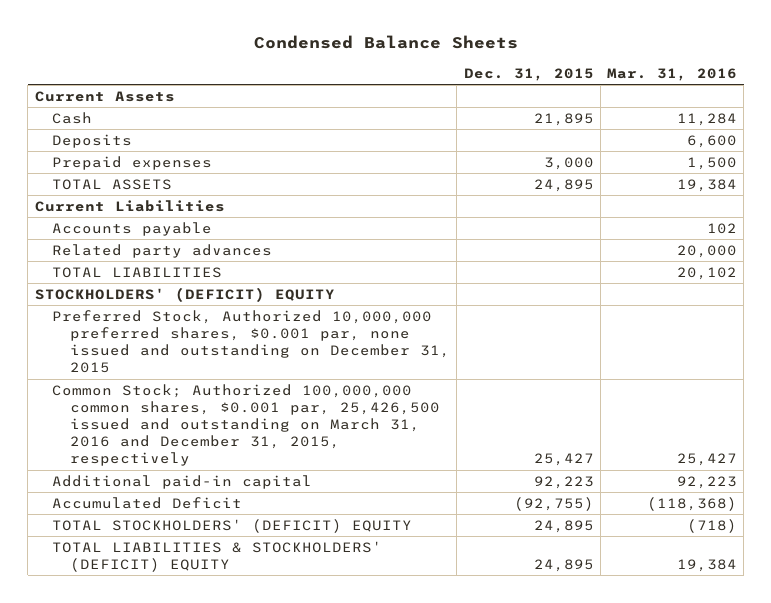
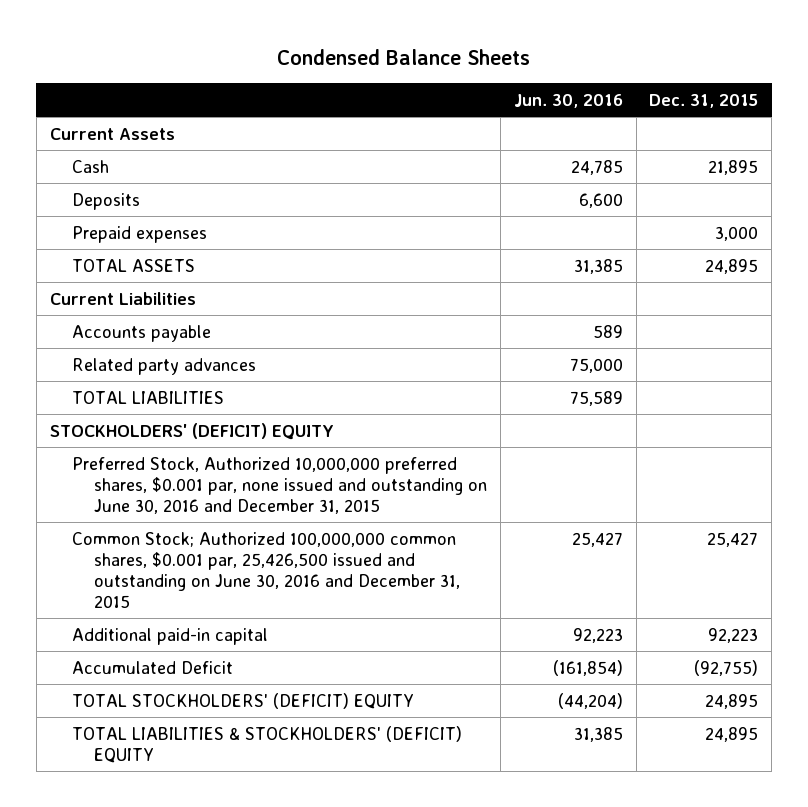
[606,67,737,81] Mar. 31, 2016 -> none
none -> [513,93,623,108] Jun. 30, 2016
[52,309,451,374] Preferred Stock, Authorized 10,000,000 preferred shares, $0.001 par, none issued and outstanding on December 31, 2015 -> [72,456,488,514] Preferred Stock, Authorized 10,000,000 preferred shares, $0.001 par, none issued and outstanding on June 30, 2016 and December 31, 2015
[52,383,441,467] Common Stock; Authorized 100,000,000 common shares, $0.001 par, 25,426,500 issued and outstanding on March 31, 2016 and December 31, 2015, respectively -> [72,531,461,608] Common Stock; Authorized 100,000,000 common shares, $0.001 par, 25,426,500 issued and outstanding on June 30, 2016 and December 31, 2015

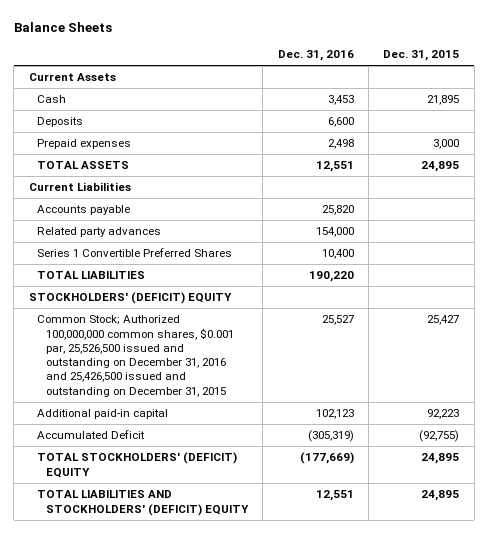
[277,48,531,65] Condensed Balance Sheets -> [13,21,112,32] Balance Sheets
[513,93,623,108] Jun. 30, 2016 -> none
none -> [277,50,354,62] Dec. 31, 2016
none -> [37,248,233,258] Series 1 Convertible Preferred Shares
[72,456,488,514] Preferred Stock, Authorized 10,000,000 preferred shares, $0.001 par, none issued and outstanding on June 30, 2016 and December 31, 2015 -> none
[72,531,461,608] Common Stock; Authorized 100,000,000 common shares, $0.001 par, 25,426,500 issued and outstanding on June 30, 2016 and December 31, 2015 -> [37,315,235,397] Common Stock; Authorized 100,000,000 common shares, $0.001 par, 25,526,500 issued and outstanding on December 31, 2016 and 25,426,500 issued and outstanding on December 31, 2015
[72,725,463,763] TOTAL LIABILITIES & STOCKHOLDERS' (DEFICIT) EQUITY -> [37,490,250,516] TOTAL LIABILITIES AND STOCKHOLDERS' (DEFICIT) EQUITY

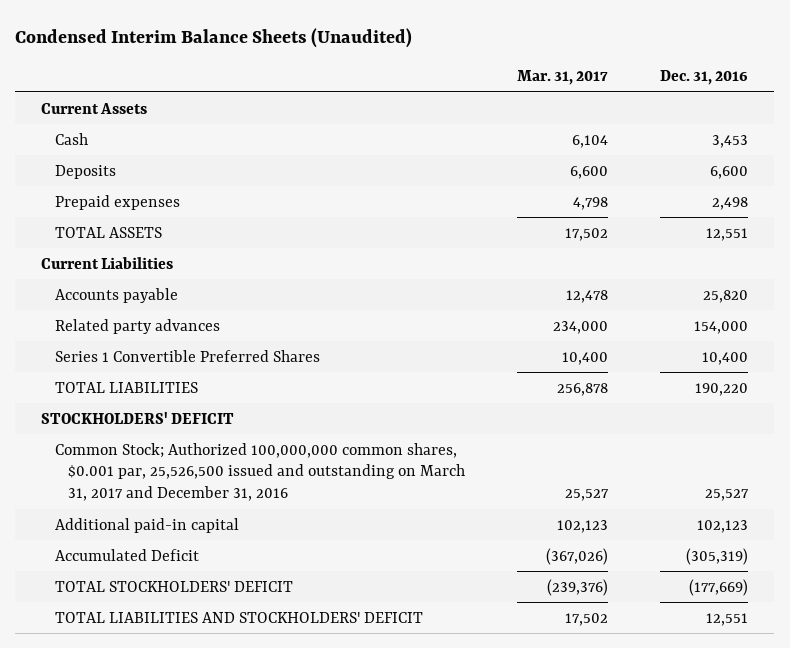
[13,21,112,32] Balance Sheets -> [15,27,413,48] Condensed Interim Balance Sheets (Unaudited)
[383,50,460,62] Dec. 31, 2015 -> none
none -> [517,70,609,86] Mar. 31, 2017
[28,292,232,305] STOCKHOLDERS' (DEFICIT) EQUITY -> [41,411,235,424] STOCKHOLDERS' DEFICIT
[37,315,235,397] Common Stock; Authorized 100,000,000 common shares, $0.001 par, 25,526,500 issued and outstanding on December 31, 2016 and 25,426,500 issued and outstanding on December 31, 2015 -> [54,442,466,501] Common Stock; Authorized 100,000,000 common shares, $0.001 par, 25,526,500 issued and outstanding on March 31, 2017 and December 31, 2016
[37,452,238,478] TOTAL STOCKHOLDERS' (DEFICIT) EQUITY -> [54,580,293,592] TOTAL STOCKHOLDERS' DEFICIT
[37,490,250,516] TOTAL LIABILITIES AND STOCKHOLDERS' (DEFICIT) EQUITY -> [54,611,423,623] TOTAL LIABILITIES AND STOCKHOLDERS' DEFICIT

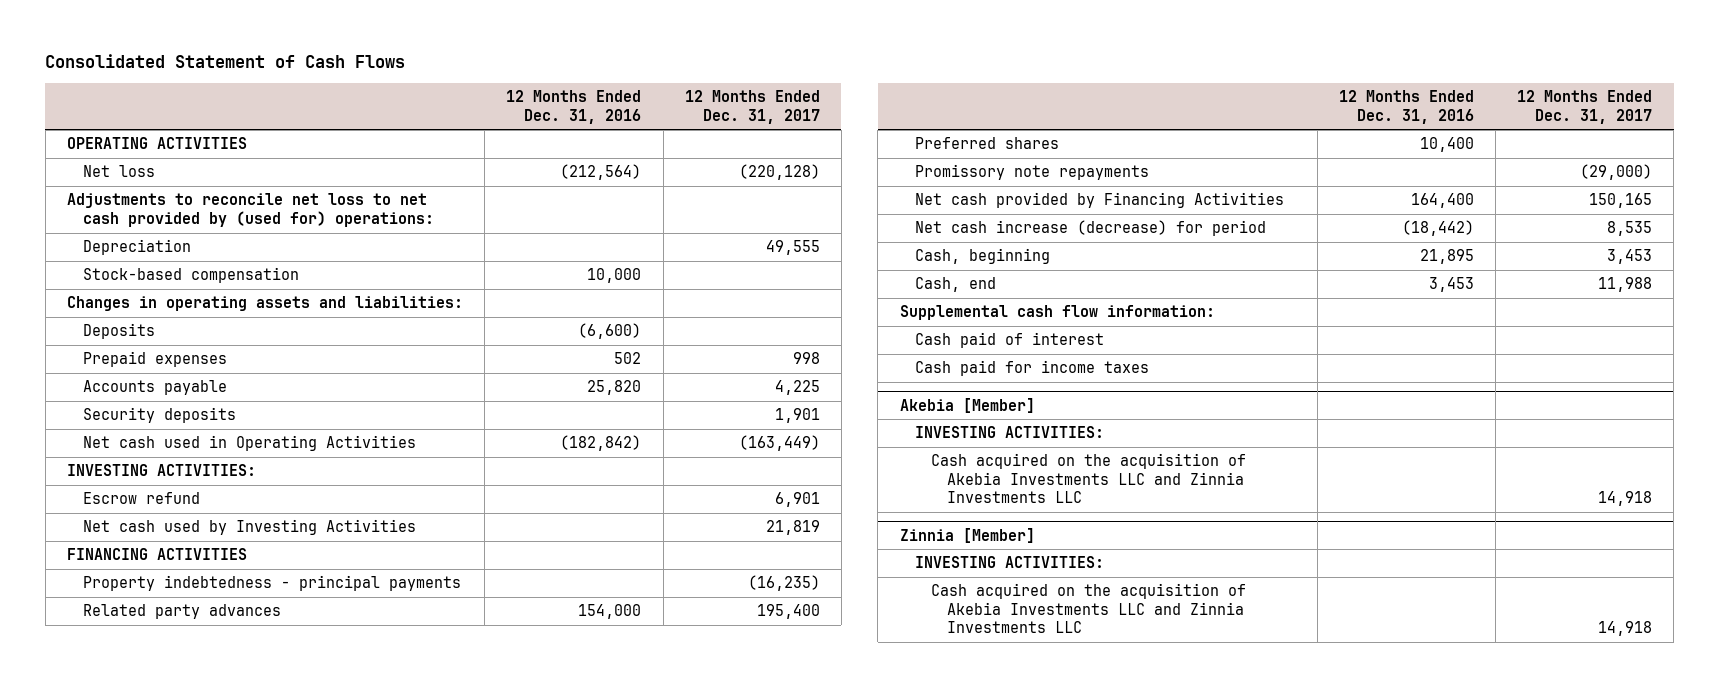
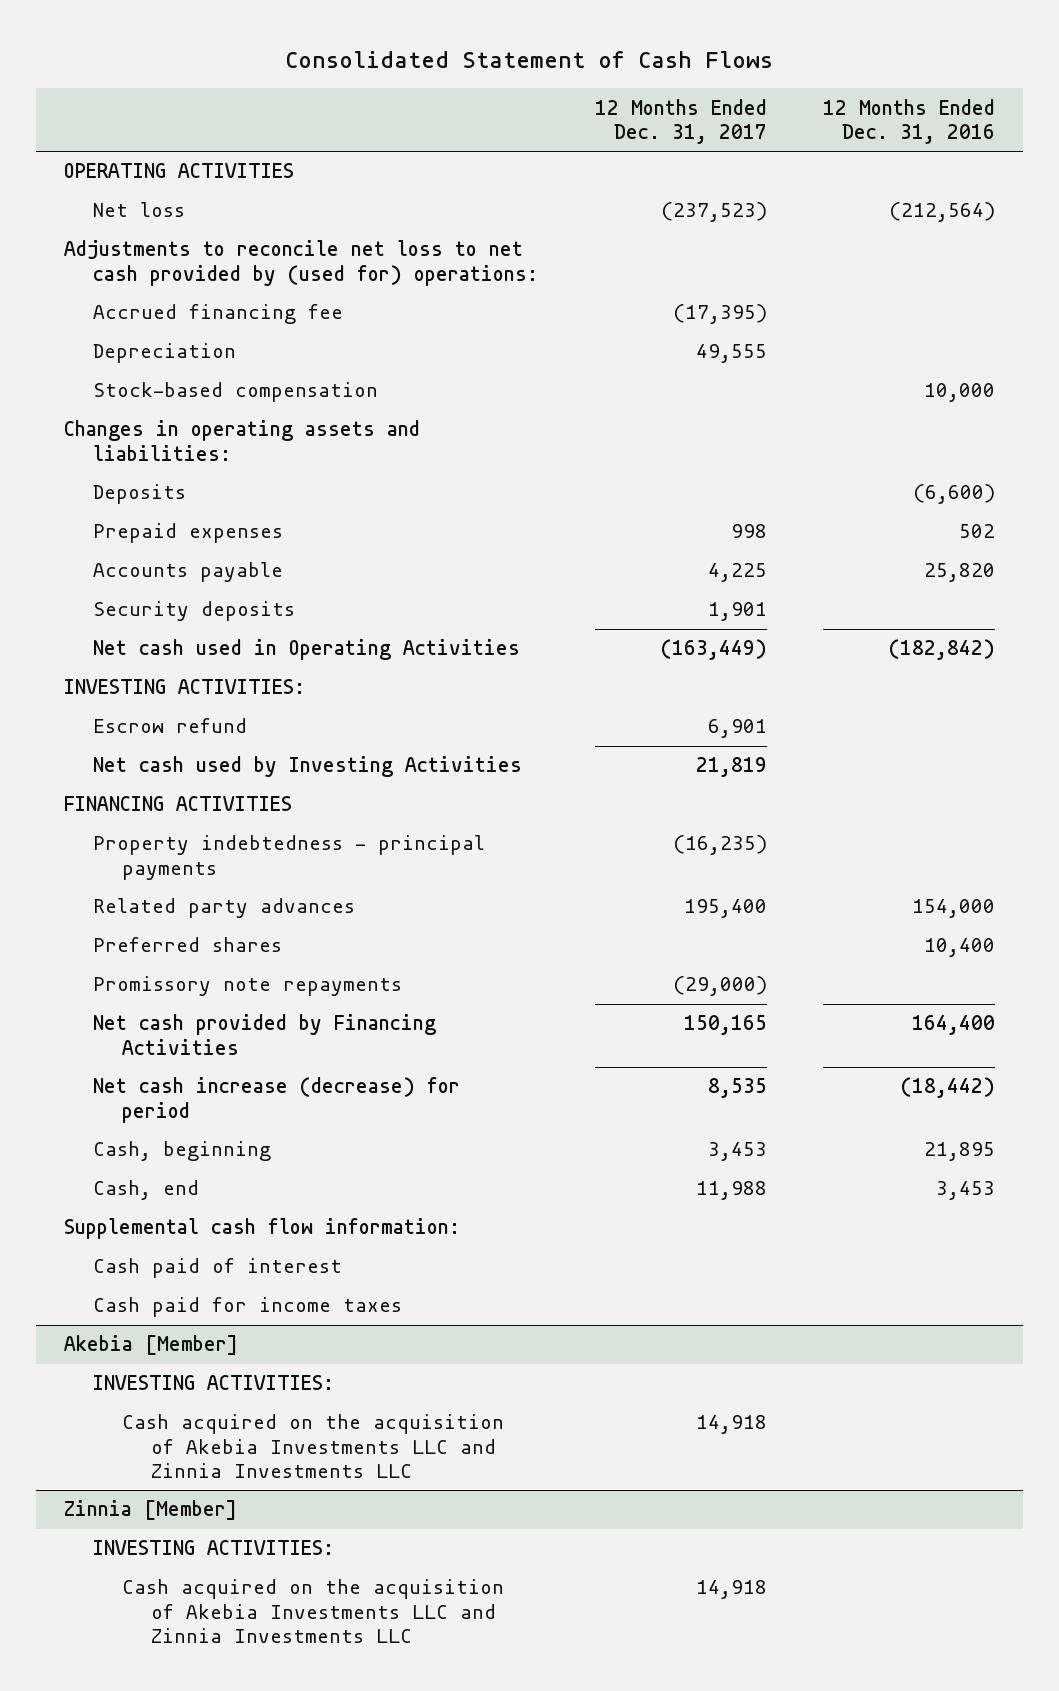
[738,164,820,181] (220,128) -> [660,202,767,223] (237,523)
none -> [93,304,344,325] Accrued financing fee

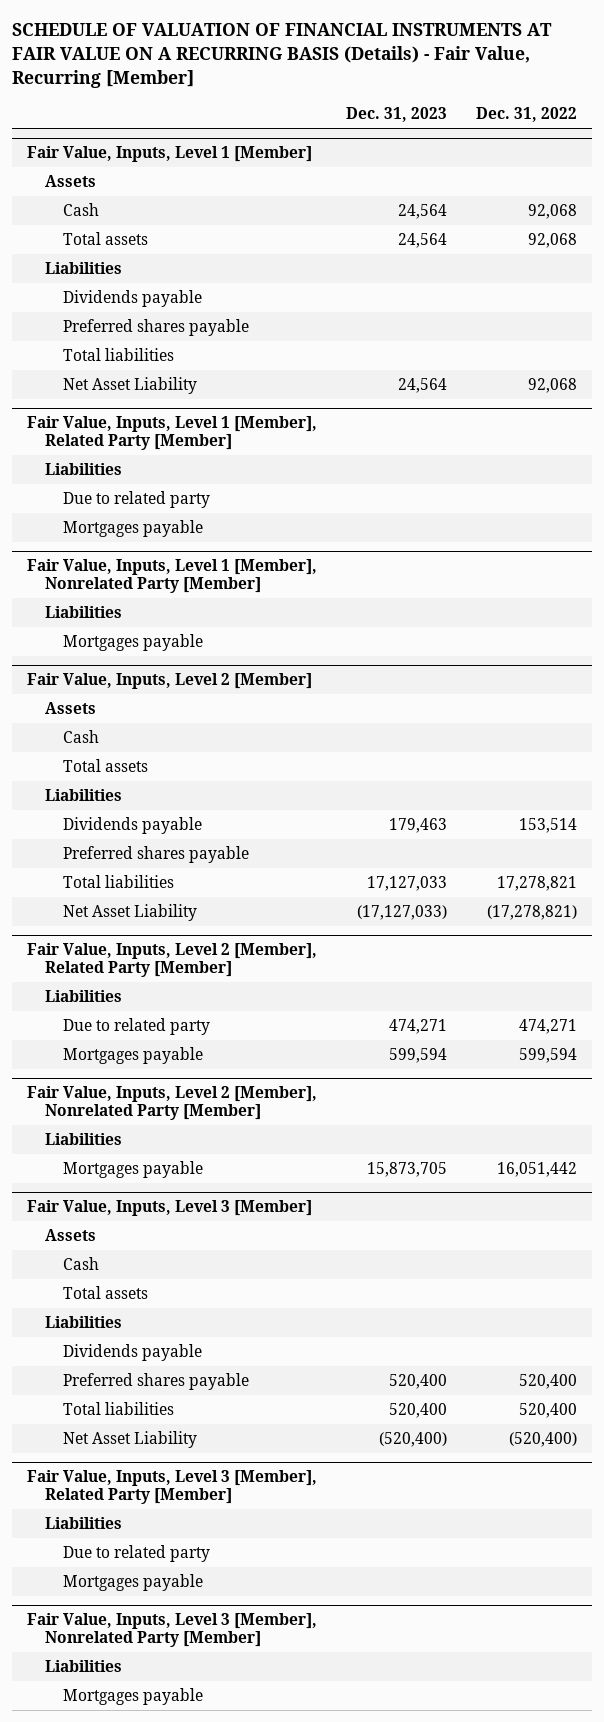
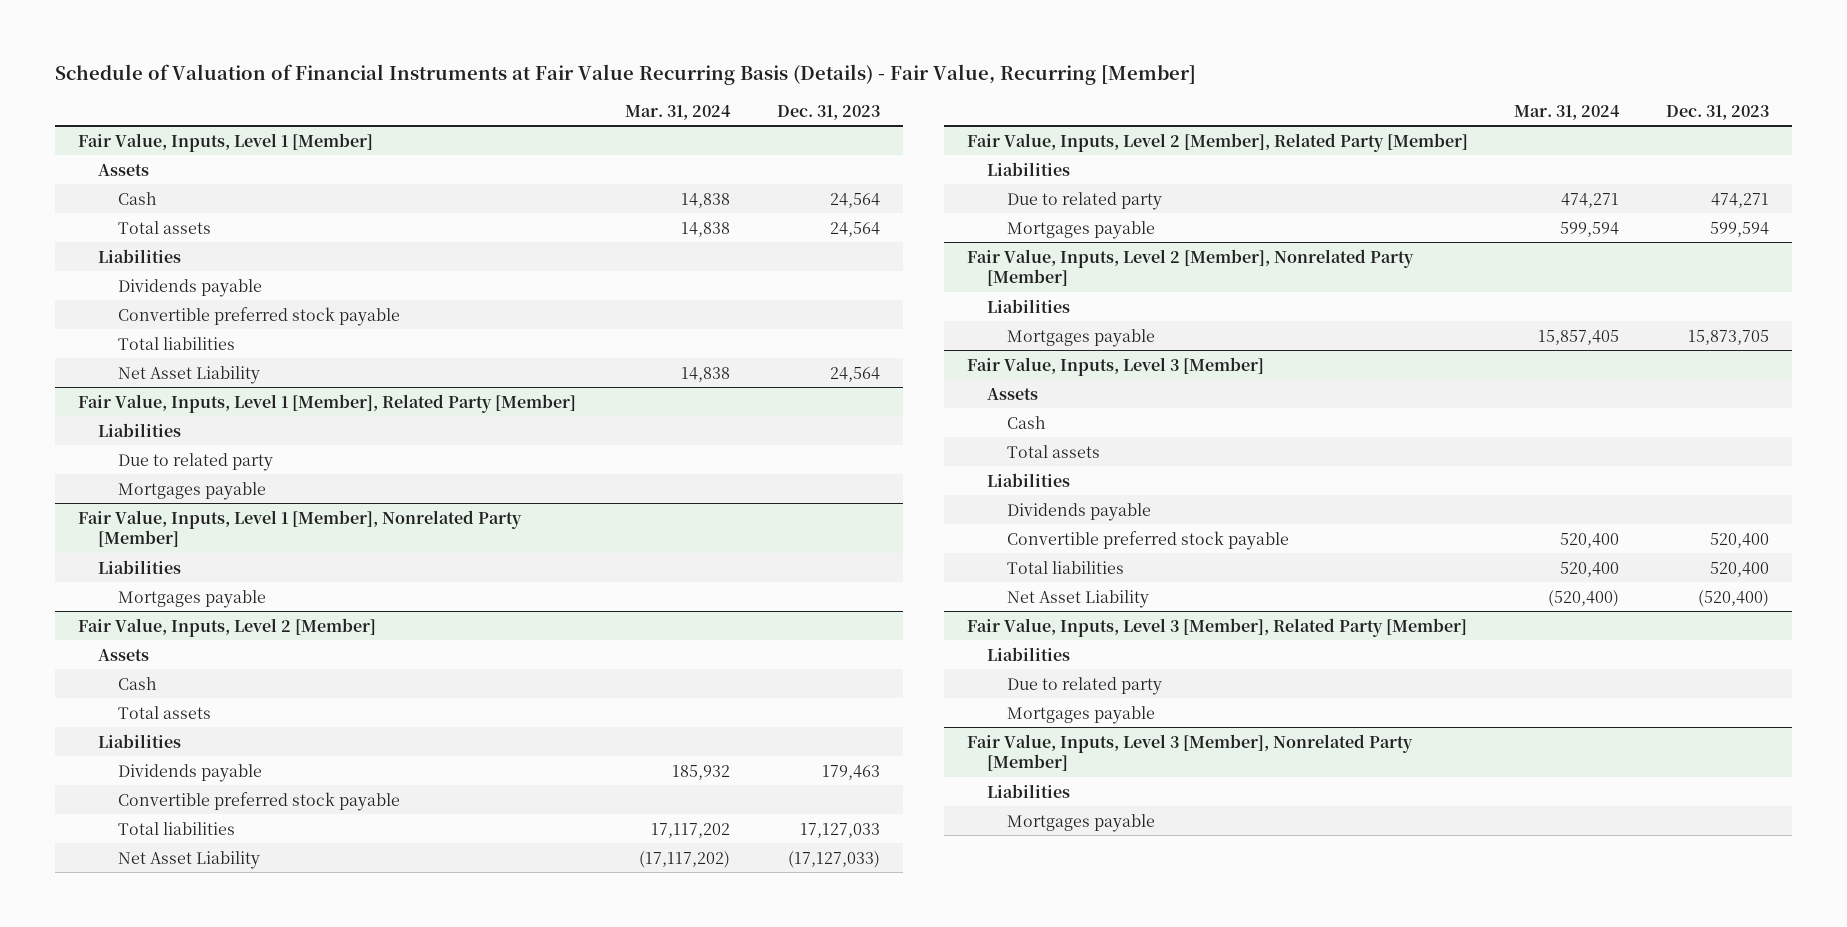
[12,23,553,89] SCHEDULE OF VALUATION OF FINANCIAL INSTRUMENTS AT FAIR VALUE ON A RECURRING BASIS (Details) - Fair Value, Recurring [Member] -> [54,63,1196,85] Schedule of Valuation of Financial Instruments at Fair Value Recurring Basis (Details) - Fair Value, Recurring [Member]
[476,107,578,123] Dec. 31, 2022 -> none
none -> [625,104,732,120] Mar. 31, 2024
[63,318,250,336] Preferred shares payable -> none
none -> [118,306,401,326] Convertible preferred stock payable
[63,845,250,863] Preferred shares payable -> none
none -> [118,791,401,811] Convertible preferred stock payable
[63,1372,250,1390] Preferred shares payable -> [1007,530,1290,550] Convertible preferred stock payable

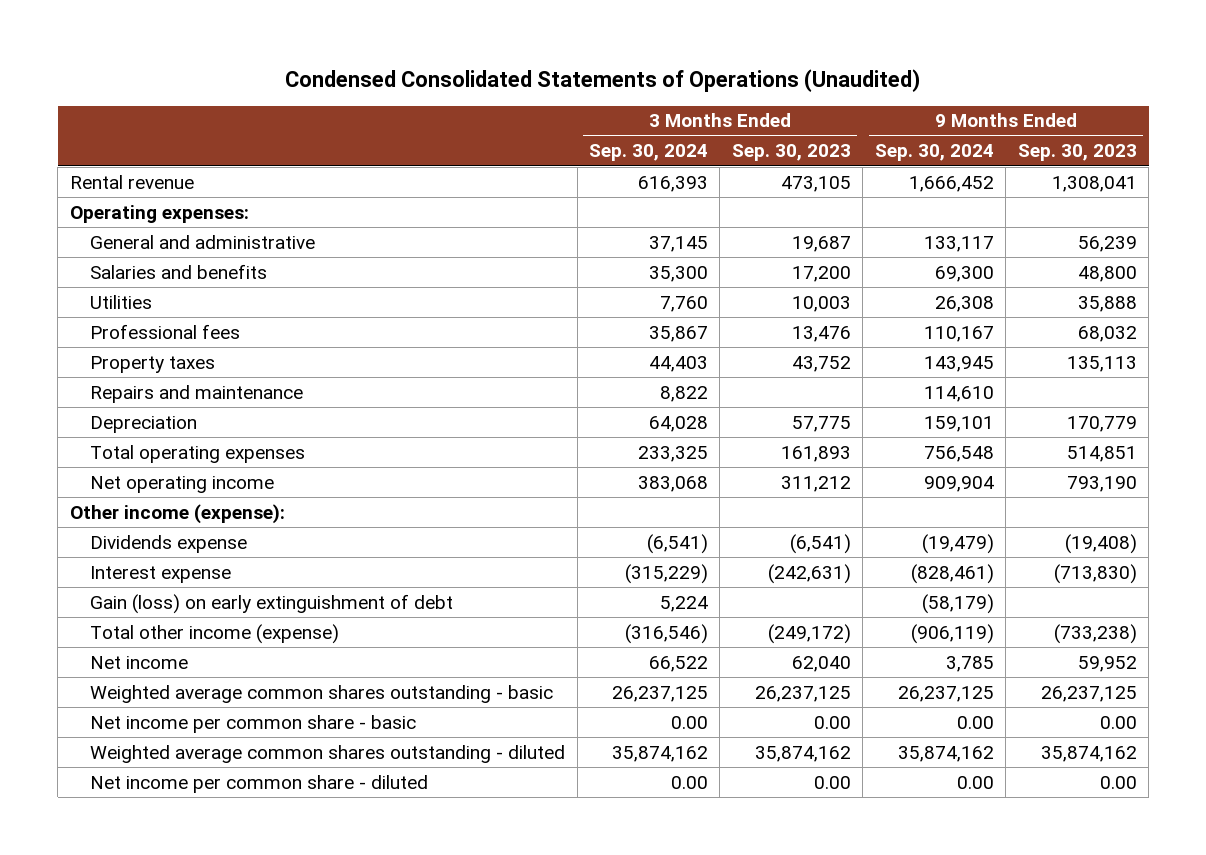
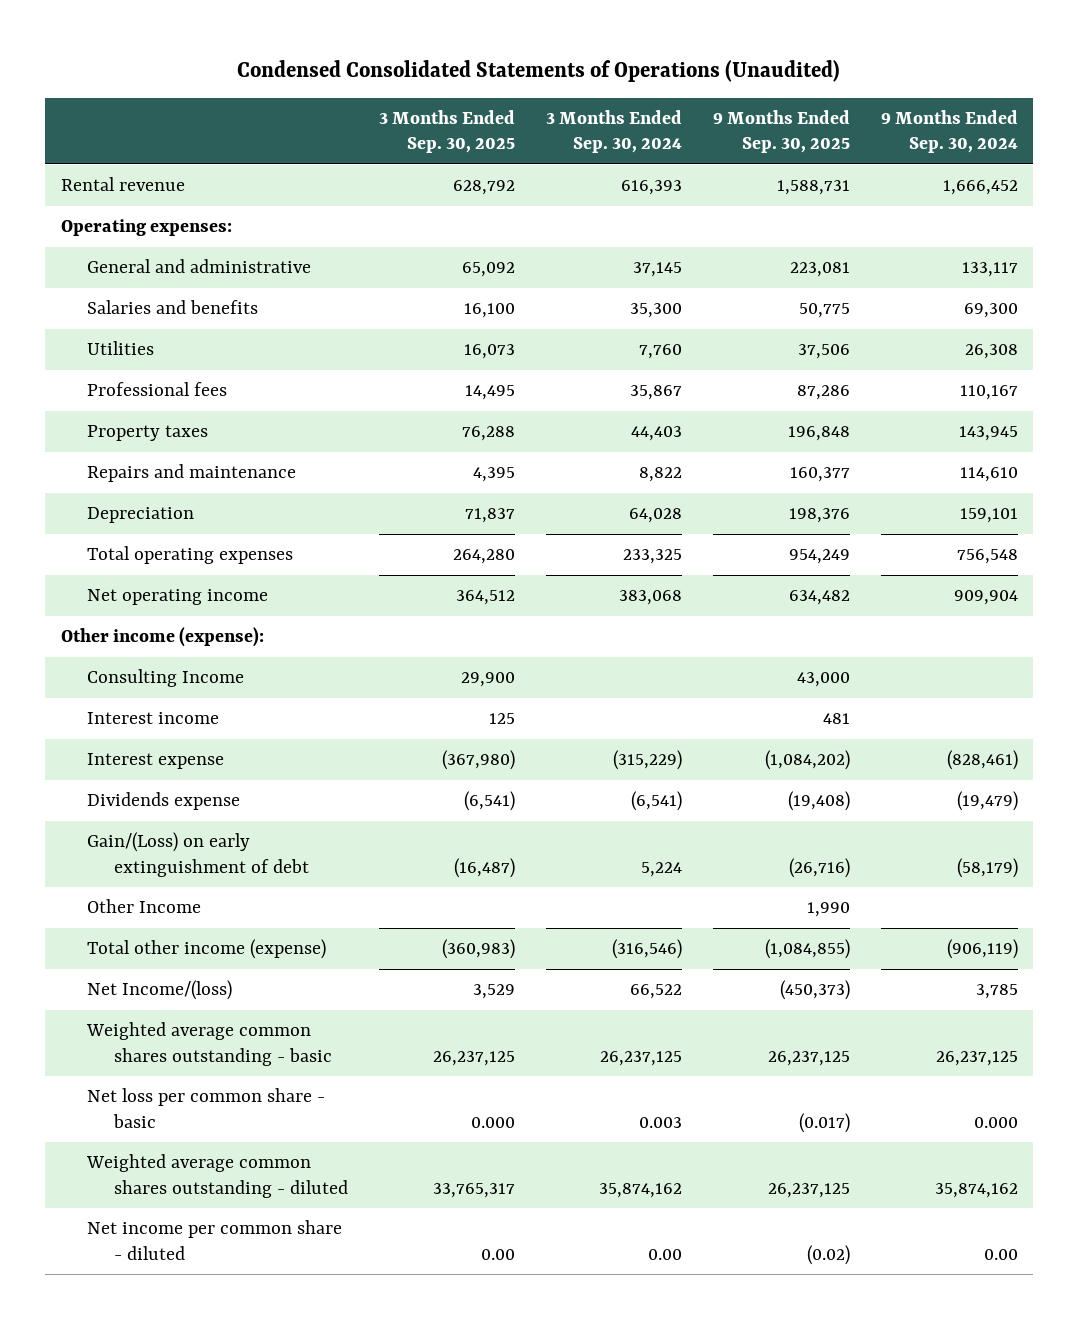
[731,144,851,162] Sep. 30, 2023 -> none
[1017,144,1137,162] Sep. 30, 2023 -> none
none -> [378,109,515,154] 3 Months Ended Sep. 30, 2025
none -> [712,109,850,154] 9 Months Ended Sep. 30, 2025
none -> [87,669,245,688] Consulting Income
none -> [87,712,220,725] Interest income
[90,534,248,553] Dividends expense -> [87,792,241,811] Dividends expense
[90,593,454,614] Gain (loss) on early extinguishment of debt -> [87,832,309,877] Gain/(Loss) on early extinguishment of debt
none -> [87,899,202,914] Other Income
[90,655,189,669] Net income -> [87,980,233,1001] Net Income/(loss)
[90,714,417,733] Net income per common share - basic -> [87,1088,326,1128] Net loss per common share - basic
[671,715,709,729] 0.00 -> [638,1116,682,1128] 0.003
[956,715,994,729] 0.00 -> [973,1116,1018,1128] 0.000

